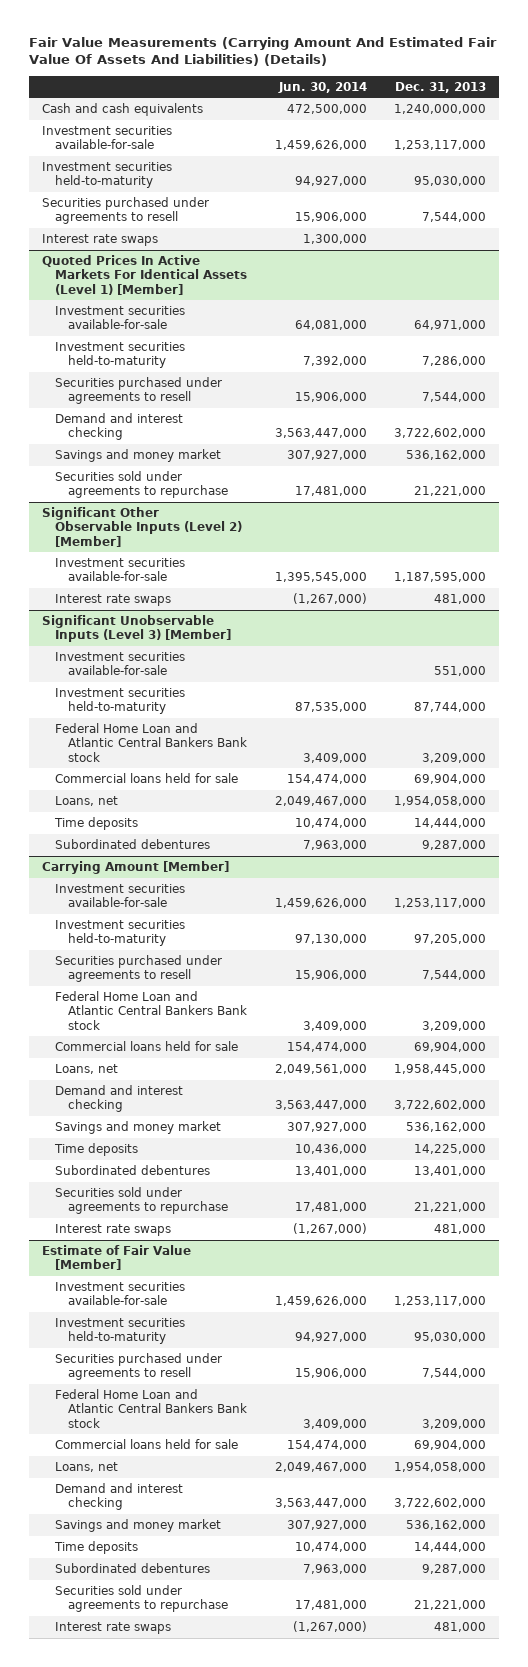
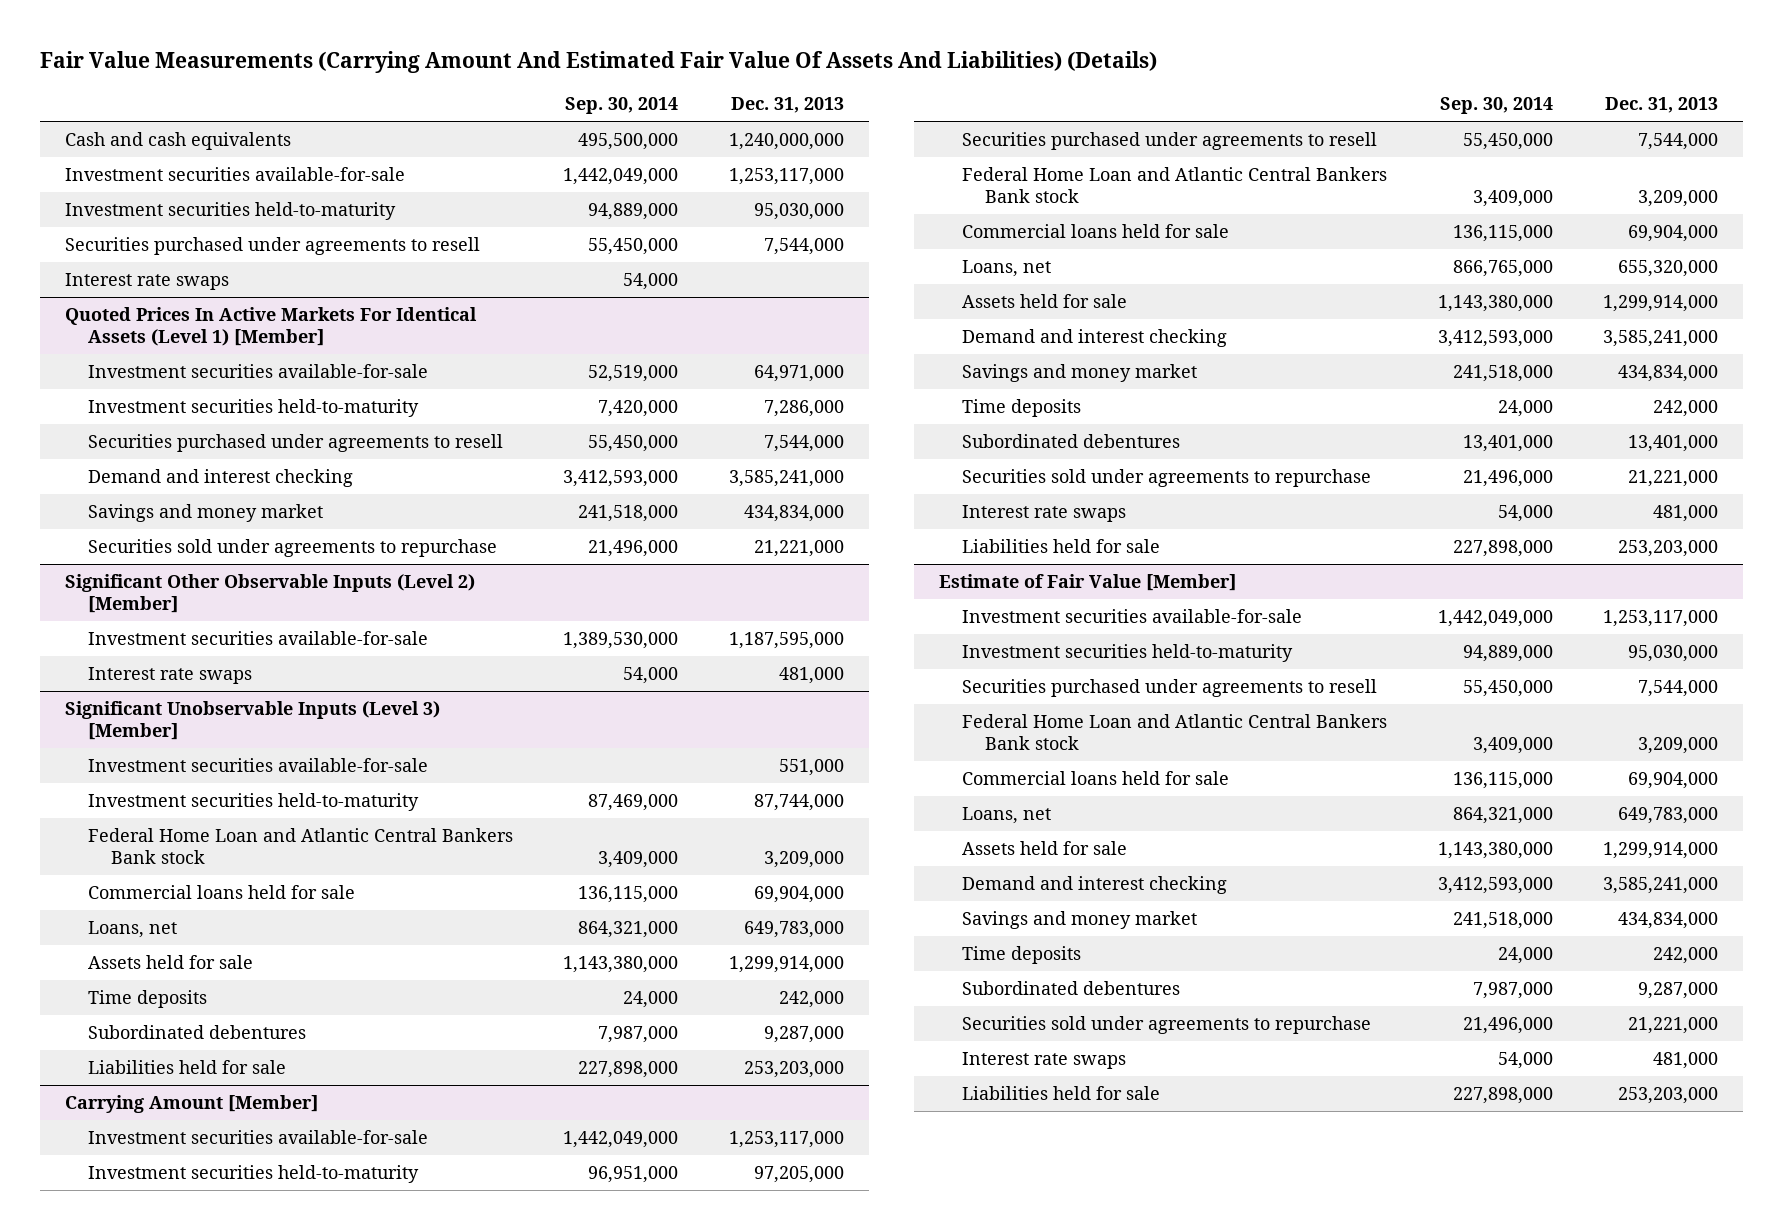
[277,81,367,93] Jun. 30, 2014 -> none
none -> [565,97,679,115] Sep. 30, 2014
[393,428,486,439] 3,722,602,000 -> [728,469,844,487] 3,585,241,000
[405,450,486,461] 536,162,000 -> [743,504,844,522] 434,834,000
[393,796,486,807] 1,954,058,000 -> [743,920,844,938] 649,783,000
none -> [87,954,253,969] Assets held for sale
[413,818,486,829] 14,444,000 -> [778,990,844,1008] 242,000
none -> [87,1059,286,1074] Liabilities held for sale
[393,1064,486,1075] 1,958,445,000 -> [1617,259,1718,277] 655,320,000
none -> [962,293,1128,308] Assets held for sale
[393,1100,486,1111] 3,722,602,000 -> [1602,329,1718,347] 3,585,241,000
[405,1122,486,1133] 536,162,000 -> [1617,364,1718,382] 434,834,000
[413,1144,486,1155] 14,225,000 -> [1652,399,1718,417] 242,000
none -> [962,538,1161,553] Liabilities held for sale
[393,1462,486,1473] 1,954,058,000 -> [1617,806,1718,824] 649,783,000
none -> [962,840,1128,855] Assets held for sale
[393,1498,486,1509] 3,722,602,000 -> [1602,876,1718,894] 3,585,241,000
[405,1520,486,1531] 536,162,000 -> [1617,911,1718,929] 434,834,000
[413,1542,486,1553] 14,444,000 -> [1652,946,1718,964] 242,000
none -> [962,1085,1161,1100] Liabilities held for sale

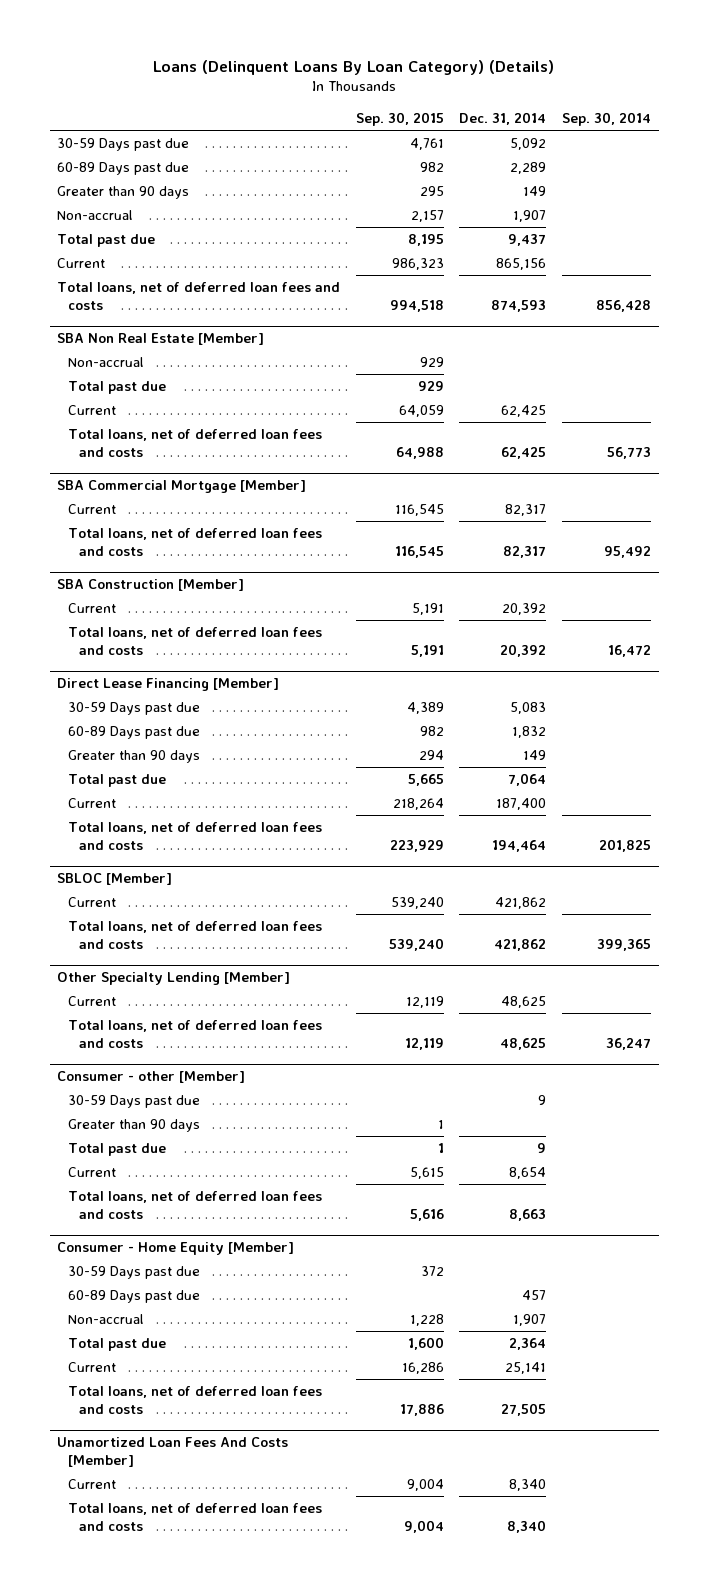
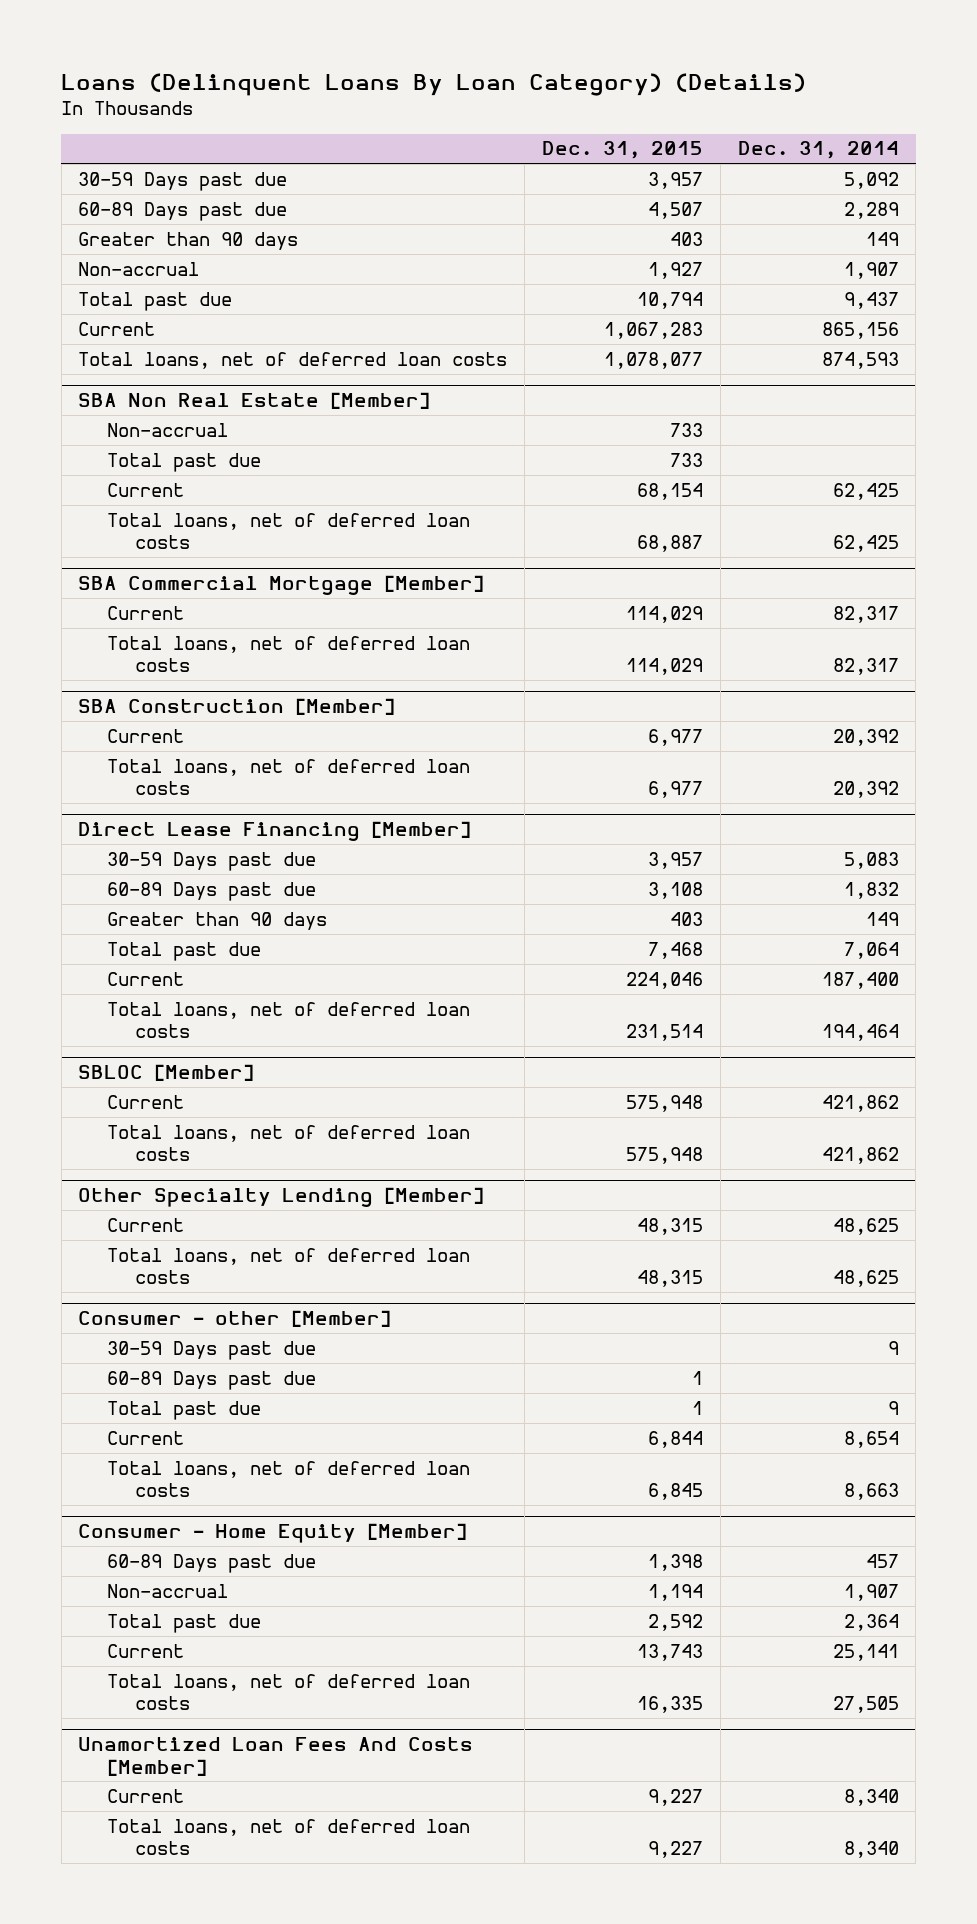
[355,111,444,126] Sep. 30, 2015 -> none
[561,111,651,126] Sep. 30, 2014 -> none
none -> [541,141,703,160] Dec. 31, 2015
[57,282,341,311] Total loans, net of deferred loan fees and costs -> [78,351,508,369] Total loans, net of deferred loan costs
[67,429,322,458] Total loans, net of deferred loan fees and costs -> [106,512,470,550] Total loans, net of deferred loan costs
[67,528,322,557] Total loans, net of deferred loan fees and costs -> [106,635,470,673] Total loans, net of deferred loan costs
[67,627,322,656] Total loans, net of deferred loan fees and costs -> [106,758,470,796] Total loans, net of deferred loan costs
[67,822,322,851] Total loans, net of deferred loan fees and costs -> [106,1001,470,1039] Total loans, net of deferred loan costs
[67,921,322,950] Total loans, net of deferred loan fees and costs -> [106,1124,470,1162] Total loans, net of deferred loan costs
[67,1020,322,1049] Total loans, net of deferred loan fees and costs -> [106,1247,470,1285] Total loans, net of deferred loan costs
[67,1119,200,1133] Greater than 90 days -> none
none -> [106,1370,316,1390] 60-89 Days past due
[67,1191,322,1220] Total loans, net of deferred loan fees and costs -> [106,1460,470,1498] Total loans, net of deferred loan costs
[67,1266,200,1280] 30-59 Days past due -> none
[67,1386,322,1415] Total loans, net of deferred loan fees and costs -> [106,1673,470,1711] Total loans, net of deferred loan costs
[67,1503,322,1532] Total loans, net of deferred loan fees and costs -> [106,1818,470,1856] Total loans, net of deferred loan costs

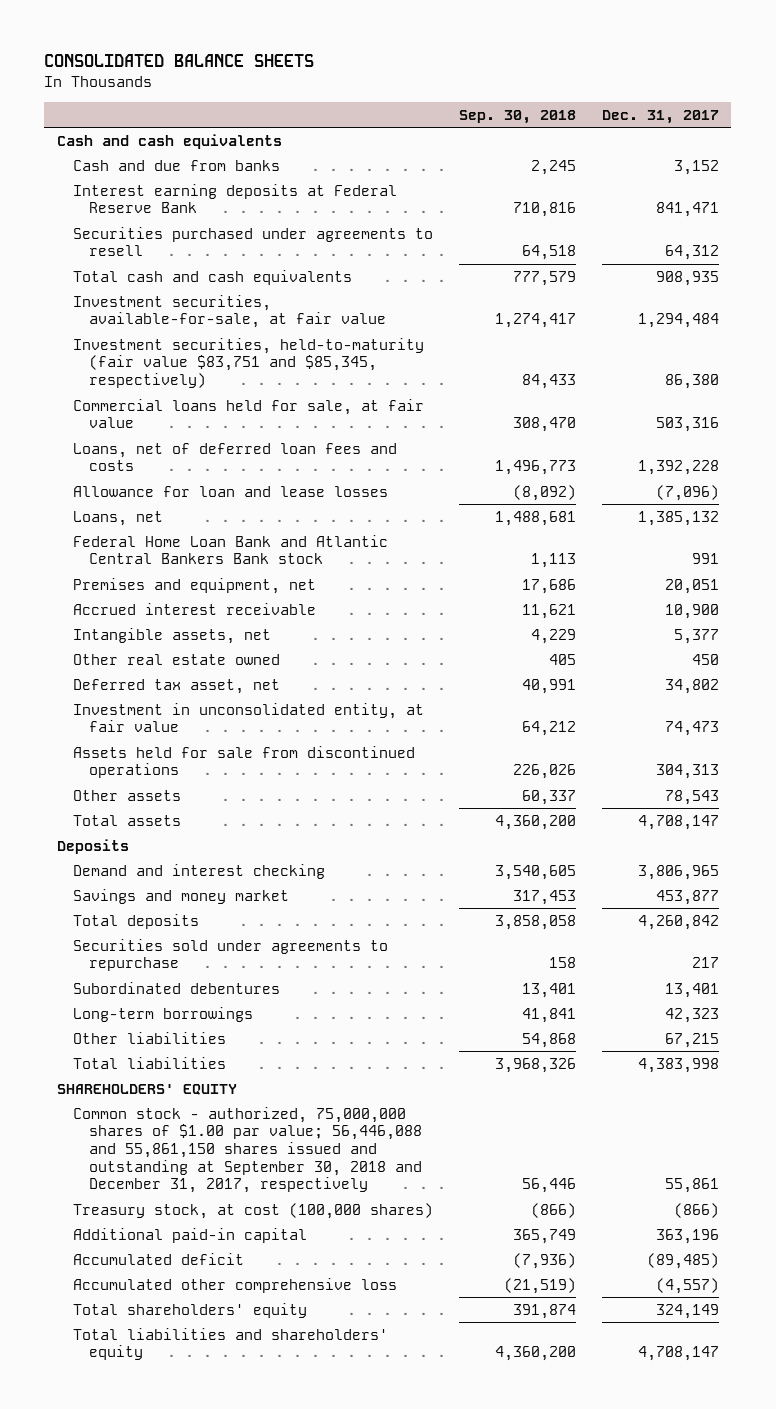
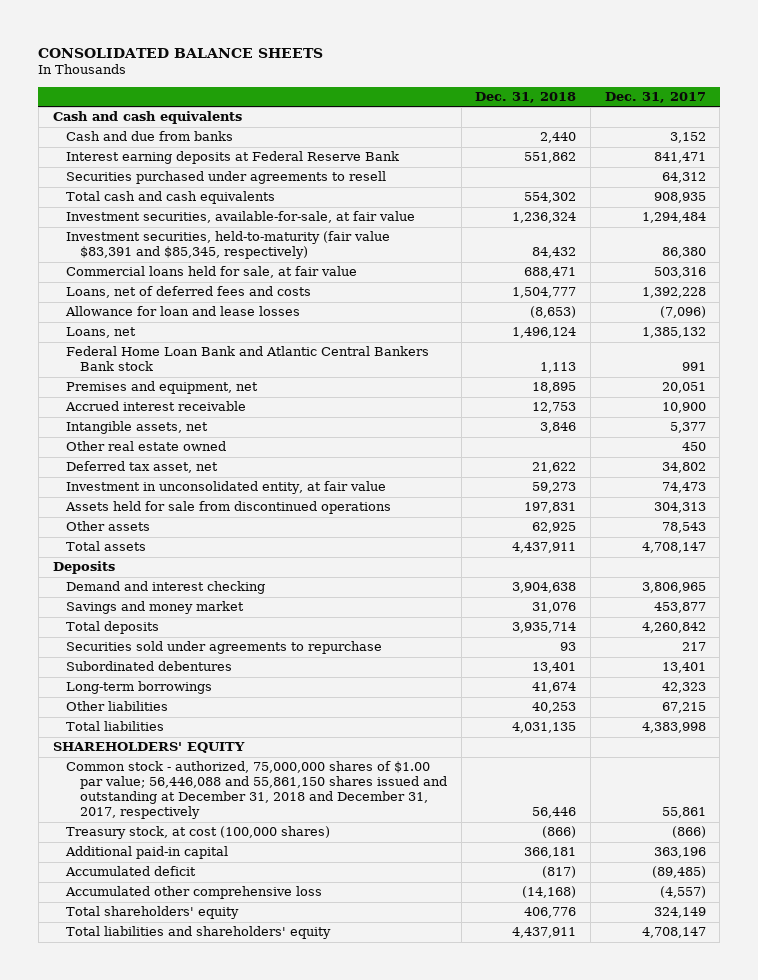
[458,109,576,124] Sep. 30, 2018 -> none
none -> [475,92,577,104] Dec. 31, 2018
[72,337,424,389] Investment securities, held-to-maturity (fair value $83,751 and $85,345, respectively) -> [66,231,391,260] Investment securities, held-to-maturity (fair value $83,391 and $85,345, respectively)
[72,442,397,472] Loans, net of deferred loan fees and costs -> [66,286,312,299] Loans, net of deferred fees and costs
[72,1106,422,1194] Common stock - authorized, 75,000,000 shares of $1.00 par value; 56,446,088 and 55,861,150 shares issued and outstanding at September 30, 2018 and December 31, 2017, respectively -> [66,761,447,820] Common stock - authorized, 75,000,000 shares of $1.00 par value; 56,446,088 and 55,861,150 shares issued and outstanding at December 31, 2018 and December 31, 2017, respectively

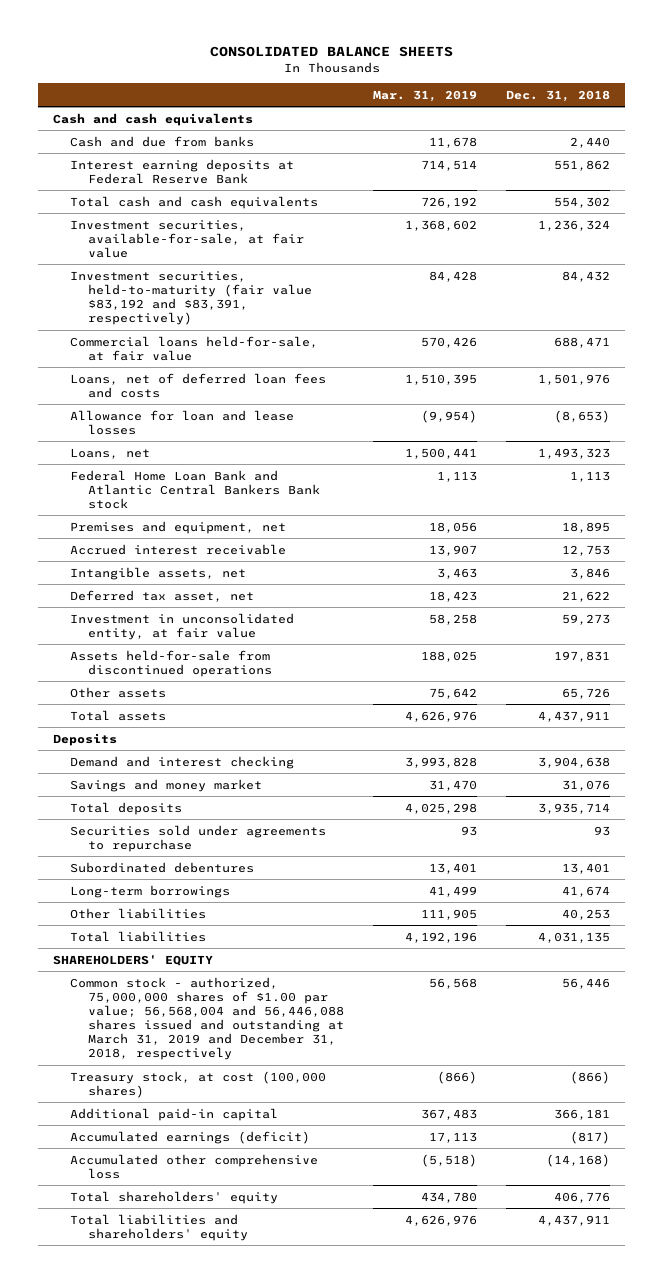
[604,92,706,104] Dec. 31, 2017 -> none
none -> [373,89,478,102] Mar. 31, 2019
[66,171,387,185] Securities purchased under agreements to resell -> none
[66,231,391,260] Investment securities, held-to-maturity (fair value $83,391 and $85,345, respectively) -> [70,270,313,325] Investment securities, held-to-maturity (fair value $83,192 and $83,391, respectively)
[66,266,358,279] Commercial loans held for sale, at fair value -> [70,335,319,361] Commercial loans held-for-sale, at fair value
[66,286,312,299] Loans, net of deferred fees and costs -> [70,372,327,398] Loans, net of deferred loan fees and costs
[512,287,577,299] 1,504,777 -> [538,373,611,385] 1,501,976
[512,327,577,339] 1,496,124 -> [538,447,611,459] 1,493,323
[66,441,227,452] Other real estate owned -> none
[65,501,392,515] Assets held for sale from discontinued operations -> [70,649,273,677] Assets held-for-sale from discontinued operations
[532,522,577,534] 62,925 -> [562,687,611,699] 65,726
[66,761,447,820] Common stock - authorized, 75,000,000 shares of $1.00 par value; 56,446,088 and 55,861,150 shares issued and outstanding at December 31, 2018 and December 31, 2017, respectively -> [70,976,345,1061] Common stock - authorized, 75,000,000 shares of $1.00 par value; 56,568,004 and 56,446,088 shares issued and outstanding at March 31, 2019 and December 31, 2018, respectively
[65,866,197,877] Accumulated deficit -> [70,1130,311,1144] Accumulated earnings (deficit)

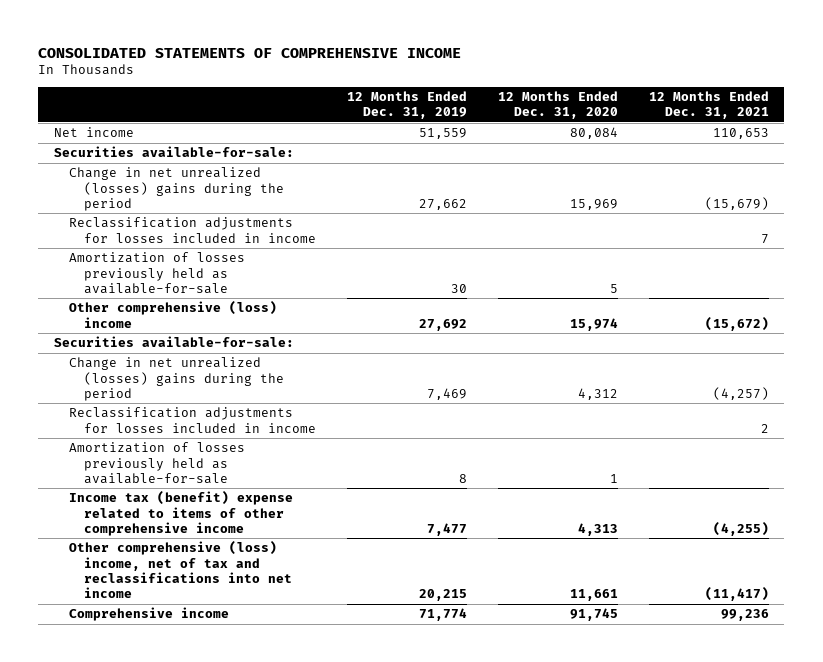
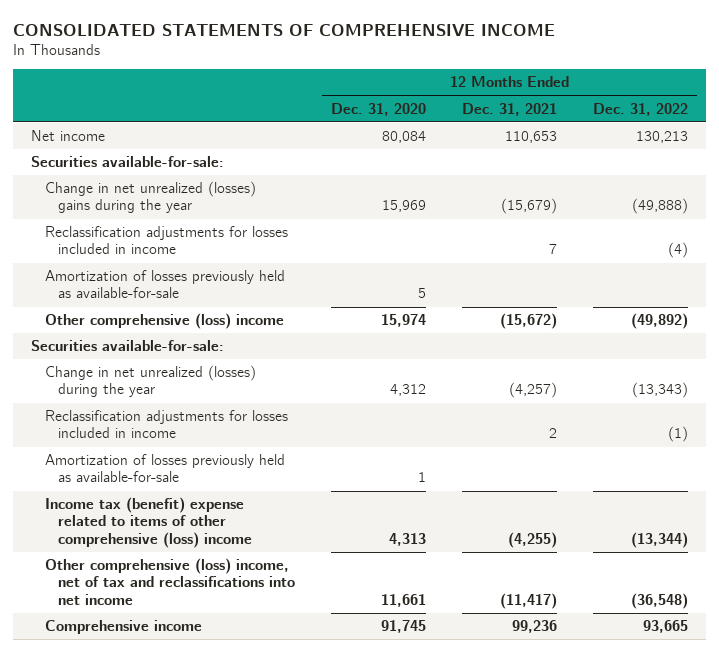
[347,91,468,120] 12 Months Ended Dec. 31, 2019 -> none
none -> [592,102,688,116] Dec. 31, 2022
[69,167,285,211] Change in net unrealized (losses) gains during the period -> [44,181,256,214] Change in net unrealized (losses) gains during the year
[69,357,285,401] Change in net unrealized (losses) gains during the period -> [44,365,256,398] Change in net unrealized (losses) during the year
[69,491,294,536] Income tax (benefit) expense related to items of other comprehensive income -> [44,497,253,548] Income tax (benefit) expense related to items of other comprehensive (loss) income

